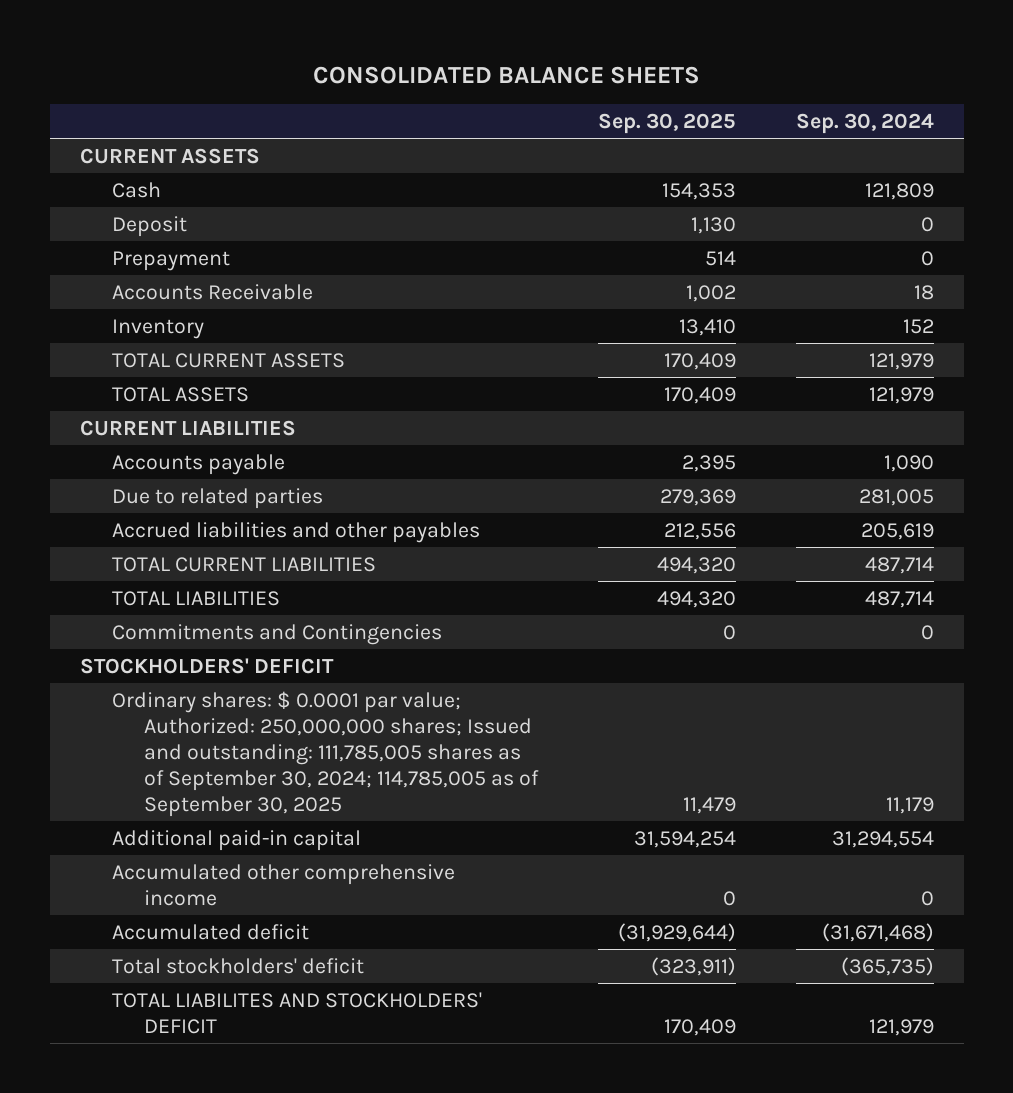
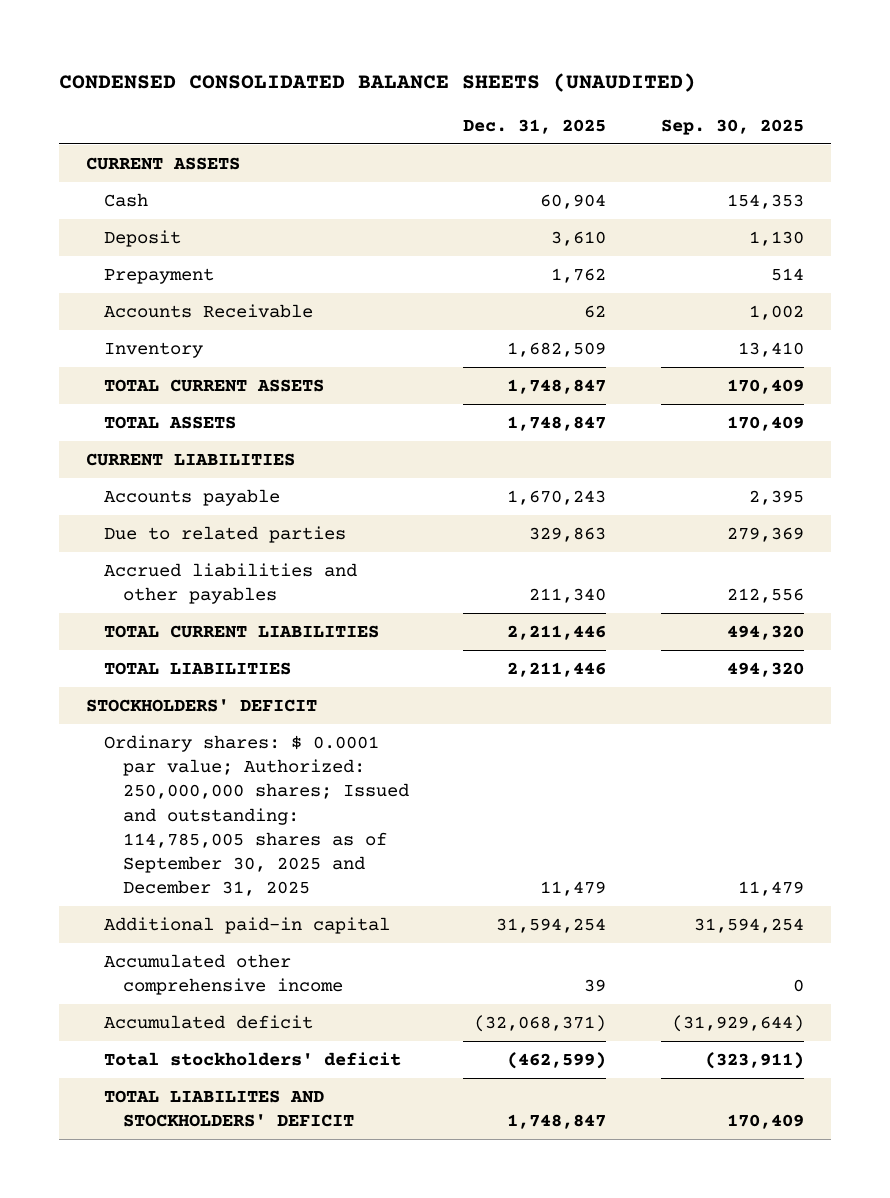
[312,65,700,84] CONSOLIDATED BALANCE SHEETS -> [58,72,696,92] CONDENSED CONSOLIDATED BALANCE SHEETS (UNAUDITED)
[795,112,934,134] Sep. 30, 2024 -> none
none -> [463,118,607,134] Dec. 31, 2025
[111,623,442,645] Commitments and Contingencies -> none
[111,690,540,818] Ordinary shares: $ 0.0001 par value; Authorized: 250,000,000 shares; Issued and outstanding: 111,785,005 shares as of September 30, 2024; 114,785,005 as of September 30, 2025 -> [104,735,409,897] Ordinary shares: $ 0.0001 par value; Authorized: 250,000,000 shares; Issued and outstanding: 114,785,005 shares as of September 30, 2025 and December 31, 2025

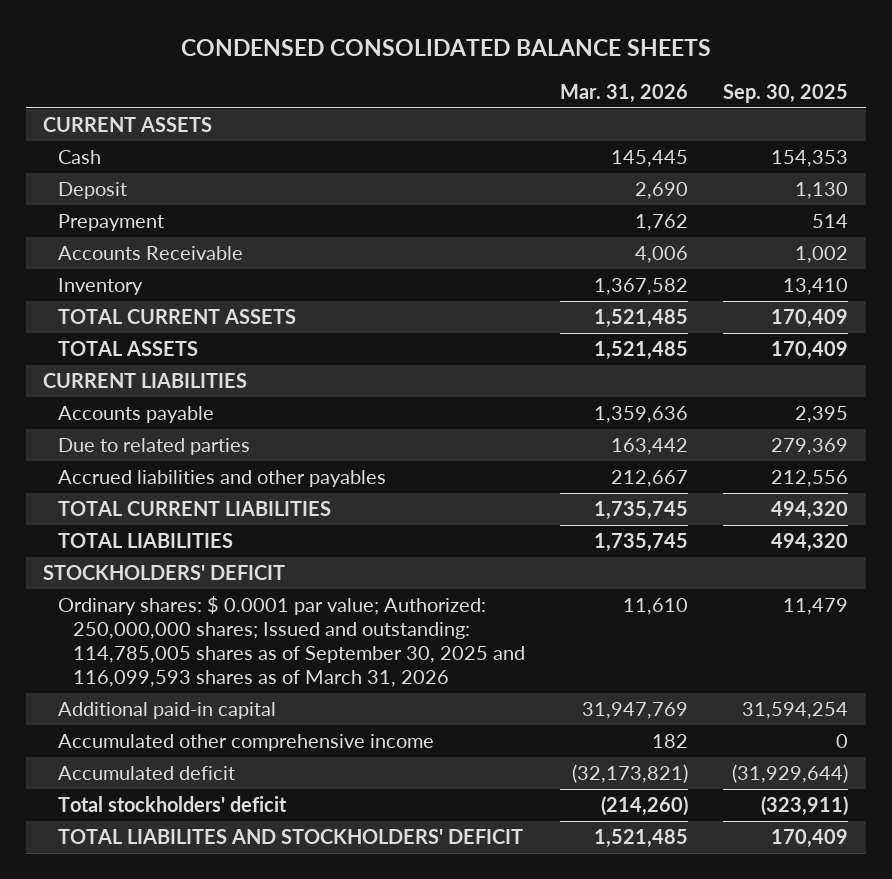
[58,72,696,92] CONDENSED CONSOLIDATED BALANCE SHEETS (UNAUDITED) -> [180,39,711,57] CONDENSED CONSOLIDATED BALANCE SHEETS
[463,118,607,134] Dec. 31, 2025 -> none
none -> [560,84,689,104] Mar. 31, 2026
[104,735,409,897] Ordinary shares: $ 0.0001 par value; Authorized: 250,000,000 shares; Issued and outstanding: 114,785,005 shares as of September 30, 2025 and December 31, 2025 -> [58,596,525,687] Ordinary shares: $ 0.0001 par value; Authorized: 250,000,000 shares; Issued and outstanding: 114,785,005 shares as of September 30, 2025 and 116,099,593 shares as of March 31, 2026

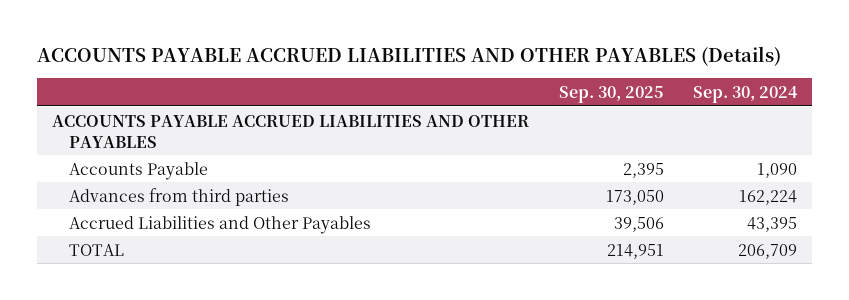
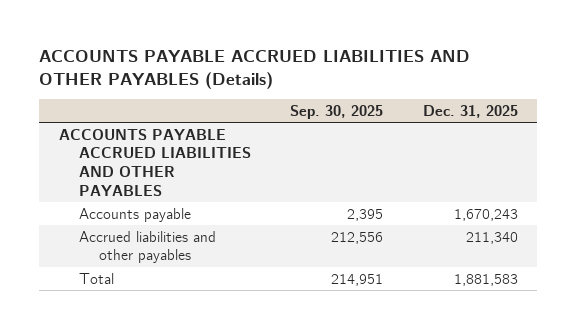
[693,85,799,103] Sep. 30, 2024 -> none
none -> [422,104,518,118] Dec. 31, 2025
[68,187,289,206] Advances from third parties -> none
[68,161,208,180] Accounts Payable -> [78,207,191,222] Accounts payable
[68,215,371,234] Accrued Liabilities and Other Payables -> [78,230,216,264] Accrued liabilities and other payables
[613,216,664,232] 39,506 -> [331,231,384,244] 212,556
[68,243,124,256] TOTAL -> [78,272,114,284] Total

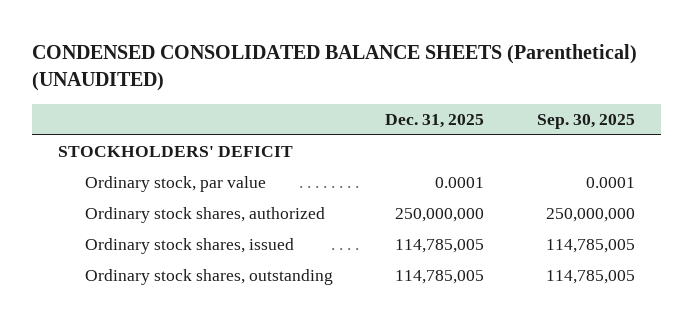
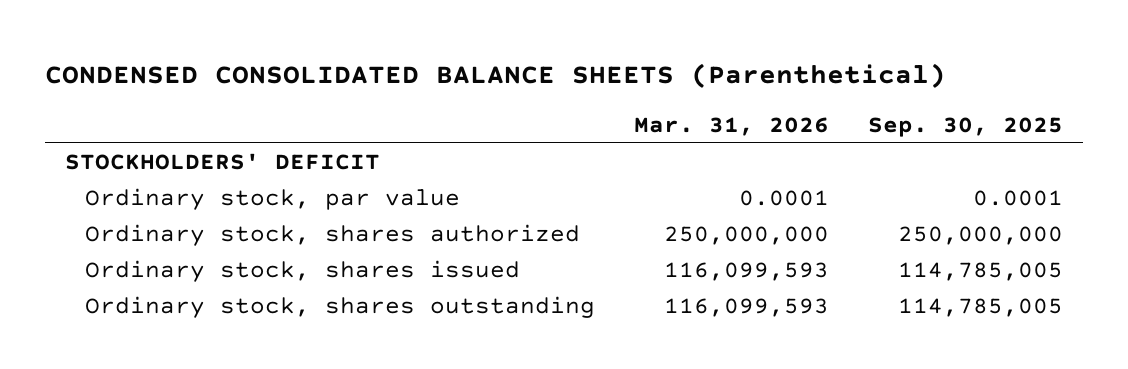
[32,44,638,92] CONDENSED CONSOLIDATED BALANCE SHEETS (Parenthetical) (UNAUDITED) -> [45,62,947,88] CONDENSED CONSOLIDATED BALANCE SHEETS (Parenthetical)
[385,113,485,128] Dec. 31, 2025 -> none
none -> [634,117,830,137] Mar. 31, 2026
[84,207,325,224] Ordinary stock shares, authorized -> [84,223,580,246] Ordinary stock, shares authorized
[84,238,294,255] Ordinary stock shares, issued -> [84,259,520,282] Ordinary stock, shares issued
[84,269,333,286] Ordinary stock shares, outstanding -> [84,295,595,318] Ordinary stock, shares outstanding

